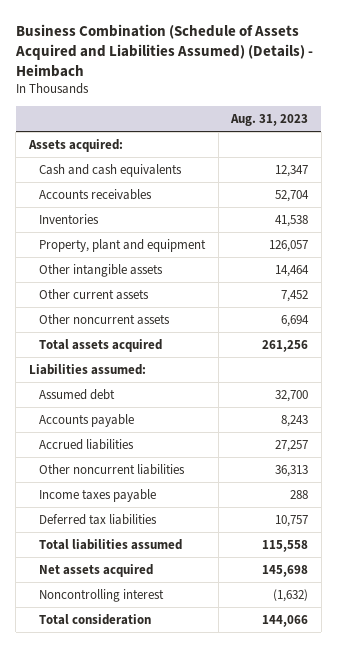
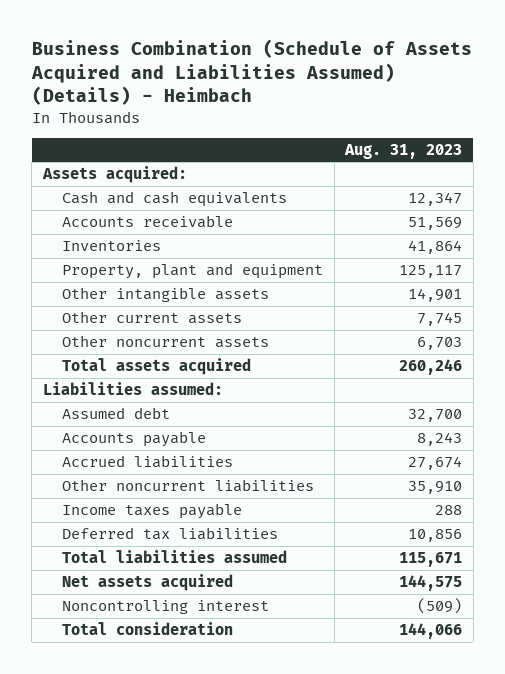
[39,188,153,200] Accounts receivables -> [62,215,234,229] Accounts receivable
[275,189,310,202] 52,704 -> [408,217,463,231] 51,569
[275,214,309,227] 41,538 -> [408,240,463,255] 41,864
[269,239,309,252] 126,057 -> [399,265,463,279] 125,117
[275,264,310,277] 14,464 -> [408,288,463,303] 14,901
[281,289,309,302] 7,452 -> [417,312,463,327] 7,745
[281,314,310,327] 6,694 -> [417,337,463,351] 6,703
[262,339,309,352] 261,256 -> [399,359,463,376] 260,246
[275,439,309,452] 27,257 -> [408,456,463,471] 27,674
[275,464,309,477] 36,313 -> [408,481,463,495] 35,910
[275,514,309,527] 10,757 -> [408,529,463,543] 10,856
[262,539,309,552] 115,558 -> [399,552,463,568] 115,671
[262,564,309,577] 145,698 -> [399,575,463,592] 144,575
[273,588,309,602] (1,632) -> [417,598,463,615] (509)

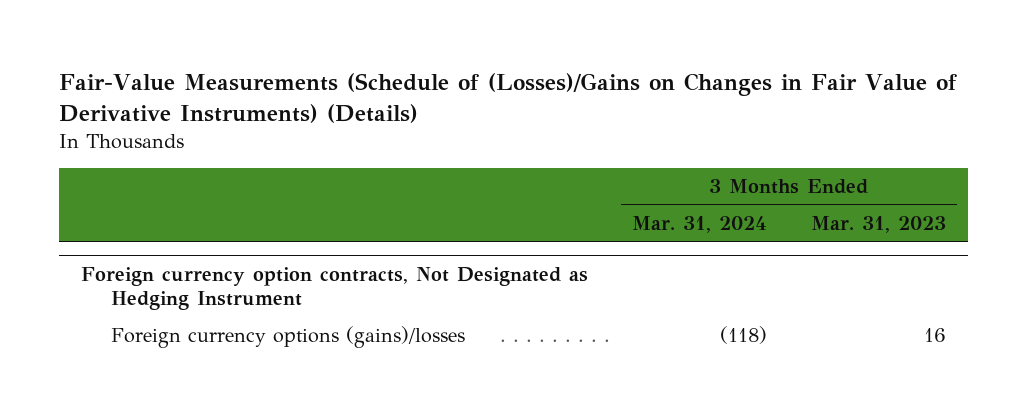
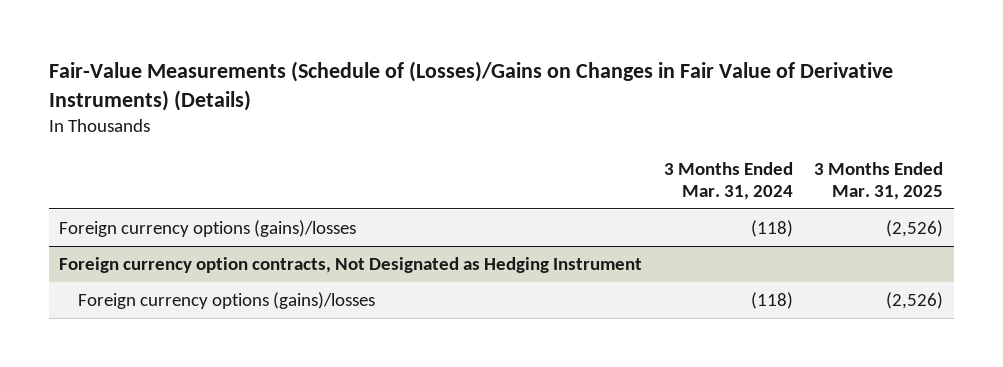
[810,216,946,234] Mar. 31, 2023 -> none
none -> [814,161,944,200] 3 Months Ended Mar. 31, 2025
none -> [59,220,357,238] Foreign currency options (gains)/losses

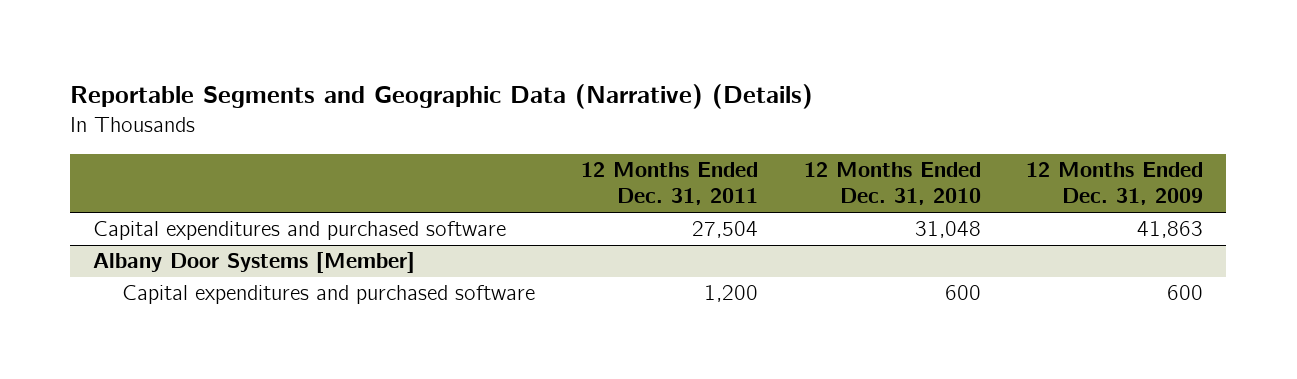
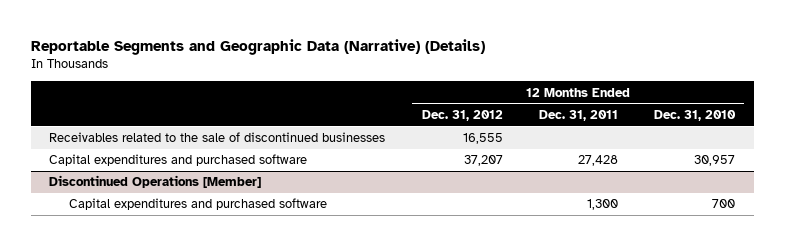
[1026,161,1204,206] 12 Months Ended Dec. 31, 2009 -> none
none -> [421,109,503,121] Dec. 31, 2012
[93,252,416,274] Albany Door Systems [Member] -> none
none -> [49,132,386,143] Receivables related to the sale of discontinued businesses
[691,221,758,239] 27,504 -> [577,155,618,167] 27,428
[914,221,981,239] 31,048 -> [694,155,736,167] 30,957
none -> [49,175,262,189] Discontinued Operations [Member]
[703,285,758,303] 1,200 -> [586,199,618,211] 1,300
[944,285,981,301] 600 -> [712,199,736,209] 700

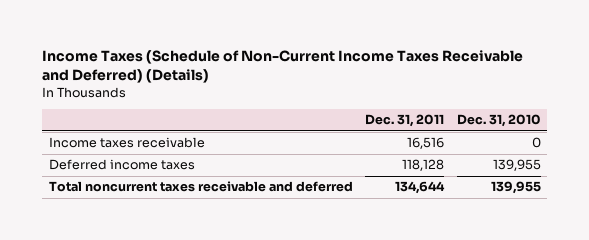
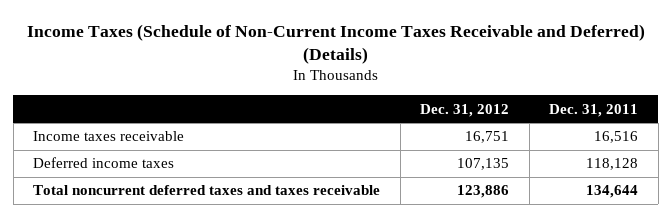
[456,114,541,128] Dec. 31, 2010 -> none
none -> [420,103,510,117] Dec. 31, 2012
[48,181,353,193] Total noncurrent taxes receivable and deferred -> [33,185,381,196] Total noncurrent deferred taxes and taxes receivable

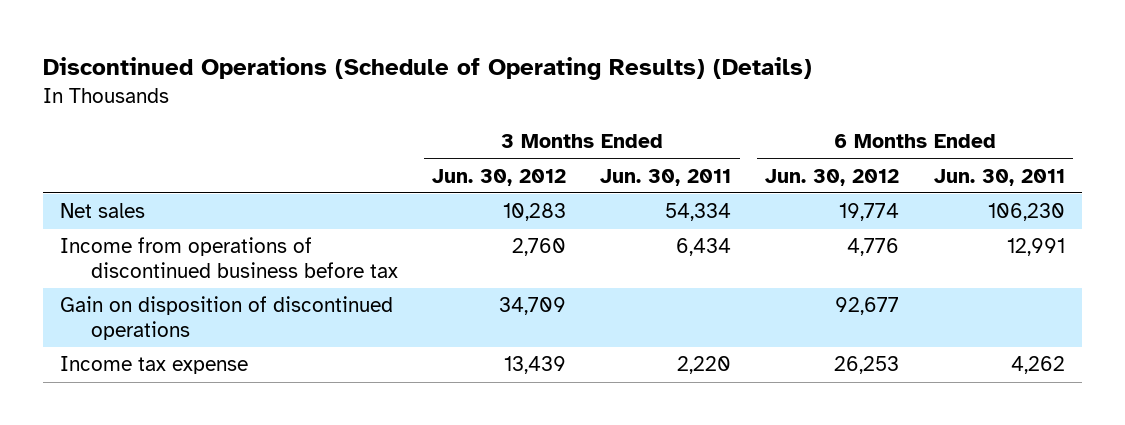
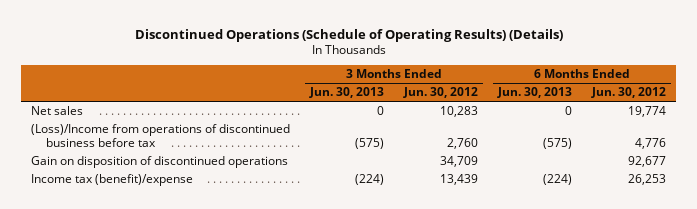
[600,168,732,186] Jun. 30, 2011 -> none
[933,168,1065,186] Jun. 30, 2011 -> none
none -> [309,87,385,99] Jun. 30, 2013
none -> [497,87,573,99] Jun. 30, 2013
[59,237,398,278] Income from operations of discontinued business before tax -> [30,124,290,148] (Loss)/Income from operations of discontinued business before tax
[59,356,248,375] Income tax expense -> [30,174,193,187] Income tax (benefit)/expense

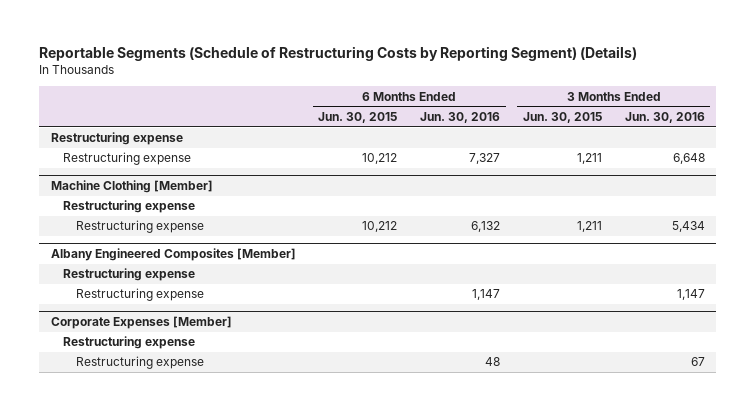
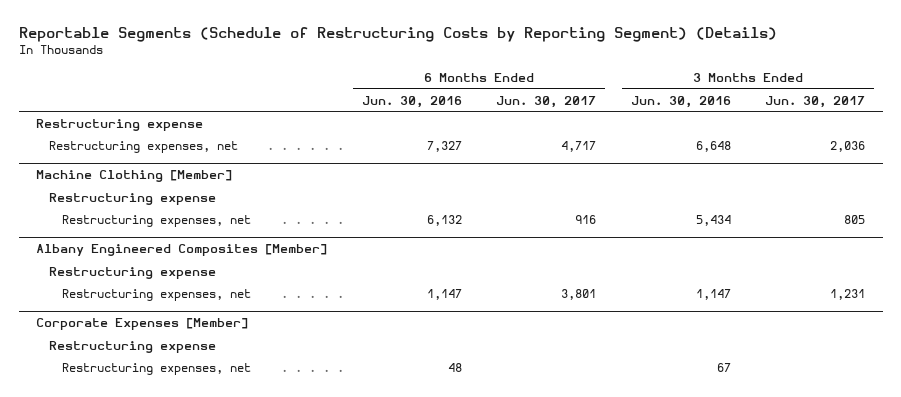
[318,111,398,123] Jun. 30, 2015 -> none
[522,111,602,123] Jun. 30, 2015 -> none
none -> [496,95,597,108] Jun. 30, 2017
none -> [765,95,866,108] Jun. 30, 2017
[63,152,192,166] Restructuring expense -> [48,140,238,153] Restructuring expenses, net
[75,220,204,234] Restructuring expense -> [61,214,251,227] Restructuring expenses, net
[75,288,204,302] Restructuring expense -> [61,288,251,301] Restructuring expenses, net
[75,356,204,370] Restructuring expense -> [61,362,251,375] Restructuring expenses, net

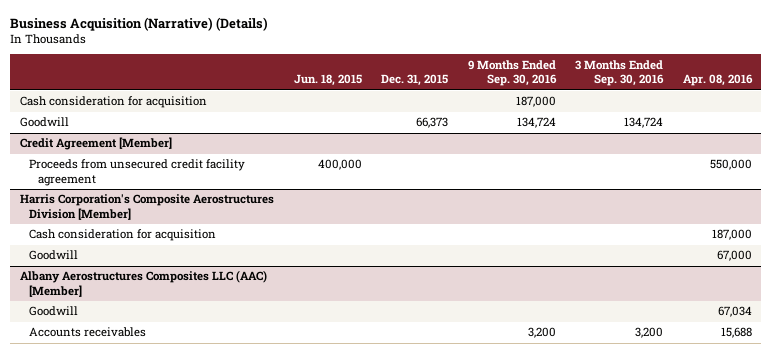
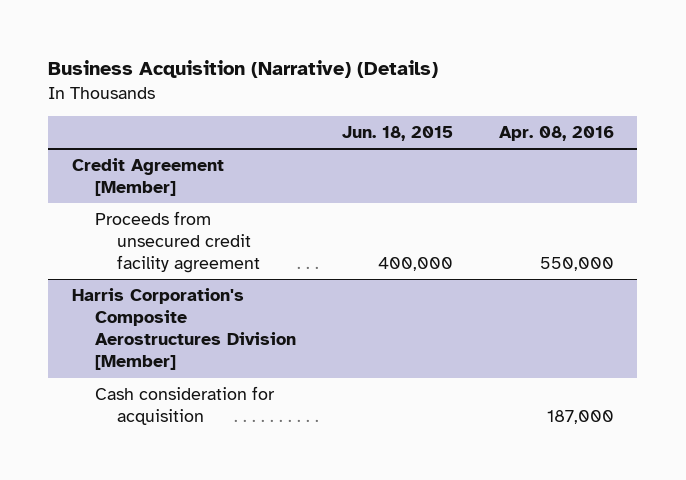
[381,74,449,87] Dec. 31, 2015 -> none
[467,59,557,87] 9 Months Ended Sep. 30, 2016 -> none
[575,59,665,87] 3 Months Ended Sep. 30, 2016 -> none
[20,96,208,109] Cash consideration for acquisition -> none
[20,117,70,128] Goodwill -> none
[28,250,78,261] Goodwill -> none
[20,270,268,297] Albany Aerostructures Composites LLC (AAC) [Member] -> none
[28,306,78,317] Goodwill -> none
[28,327,146,338] Accounts receivables -> none

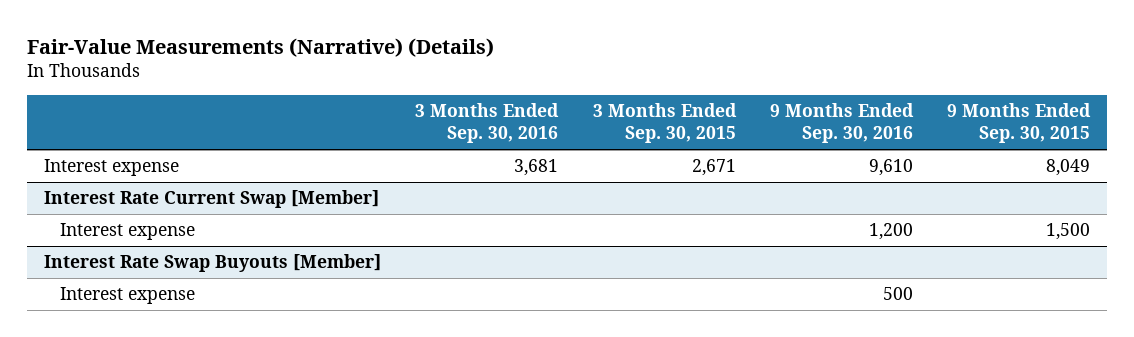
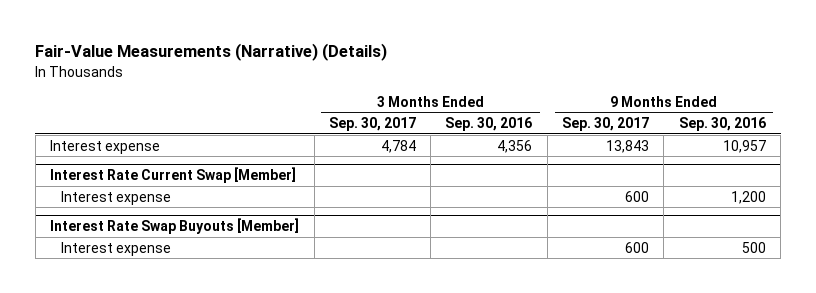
[592,103,737,144] 3 Months Ended Sep. 30, 2015 -> none
[947,103,1092,144] 9 Months Ended Sep. 30, 2015 -> none
none -> [328,117,416,132] Sep. 30, 2017
none -> [562,117,650,132] Sep. 30, 2017
[514,159,559,177] 3,681 -> [497,139,533,153] 4,356
[868,159,913,177] 9,610 -> [722,139,766,153] 10,957

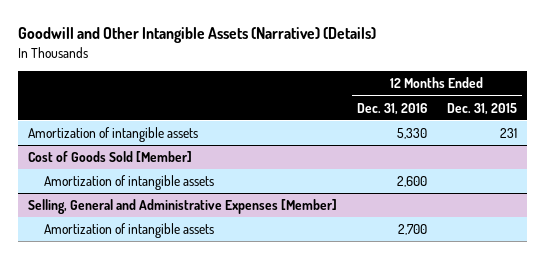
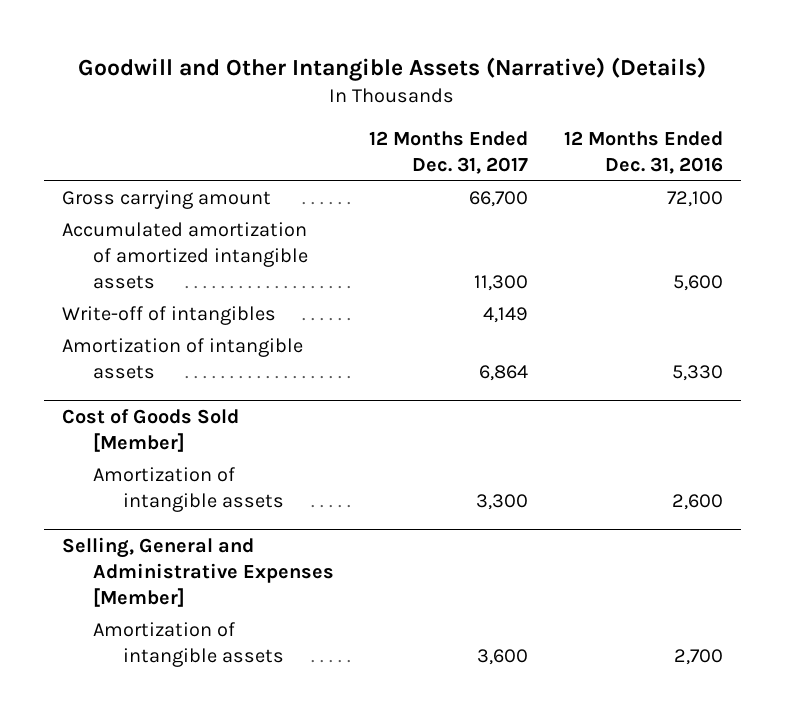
[446,102,517,115] Dec. 31, 2015 -> none
none -> [369,131,529,174] 12 Months Ended Dec. 31, 2017
none -> [61,190,271,210] Gross carrying amount
none -> [61,222,308,290] Accumulated amortization of amortized intangible assets
none -> [61,306,276,326] Write-off of intangibles

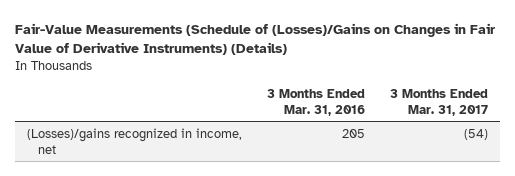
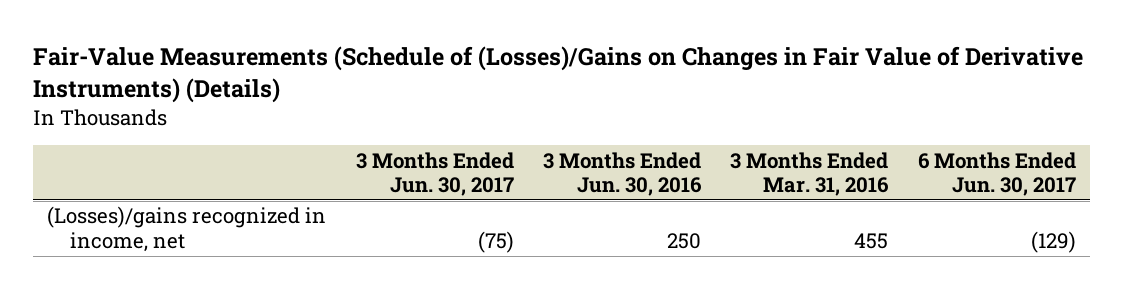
[389,89,488,116] 3 Months Ended Mar. 31, 2017 -> none
none -> [355,151,514,197] 3 Months Ended Jun. 30, 2017
none -> [543,151,703,197] 3 Months Ended Jun. 30, 2016
none -> [917,151,1076,197] 6 Months Ended Jun. 30, 2017
[341,129,365,139] 205 -> [854,232,889,249] 455

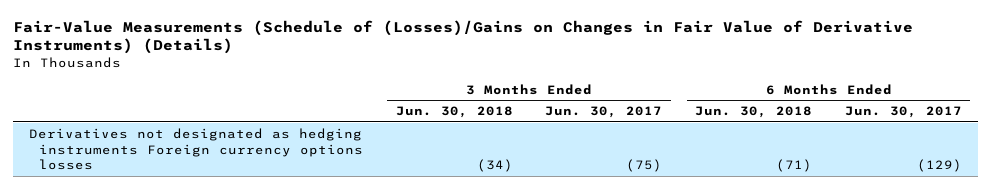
[543,151,703,197] 3 Months Ended Jun. 30, 2016 -> none
[730,151,890,197] 3 Months Ended Mar. 31, 2016 -> none
none -> [395,106,513,119] Jun. 30, 2018
none -> [695,106,813,119] Jun. 30, 2018
[47,206,327,252] (Losses)/gains recognized in income, net -> [29,127,363,171] Derivatives not designated as hedging instruments Foreign currency options losses

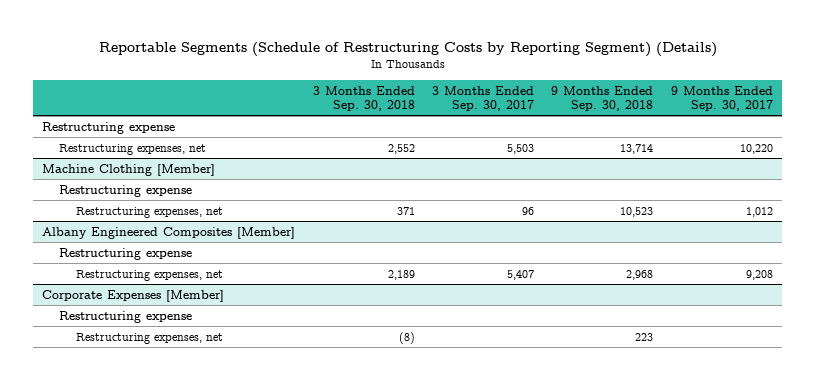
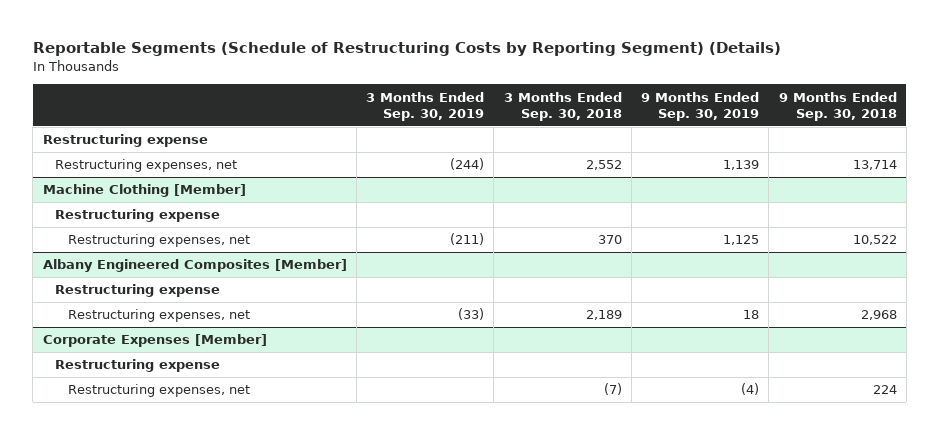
[432,85,535,111] 3 Months Ended Sep. 30, 2017 -> none
[670,85,773,111] 9 Months Ended Sep. 30, 2017 -> none
none -> [366,91,485,122] 3 Months Ended Sep. 30, 2019
none -> [641,91,760,122] 9 Months Ended Sep. 30, 2019
[396,206,415,215] 371 -> [597,235,622,245] 370
[620,206,654,217] 10,523 -> [852,235,897,246] 10,522
[398,331,415,344] (8) -> [603,383,622,396] (7)
[635,332,654,341] 223 -> [872,385,897,395] 224

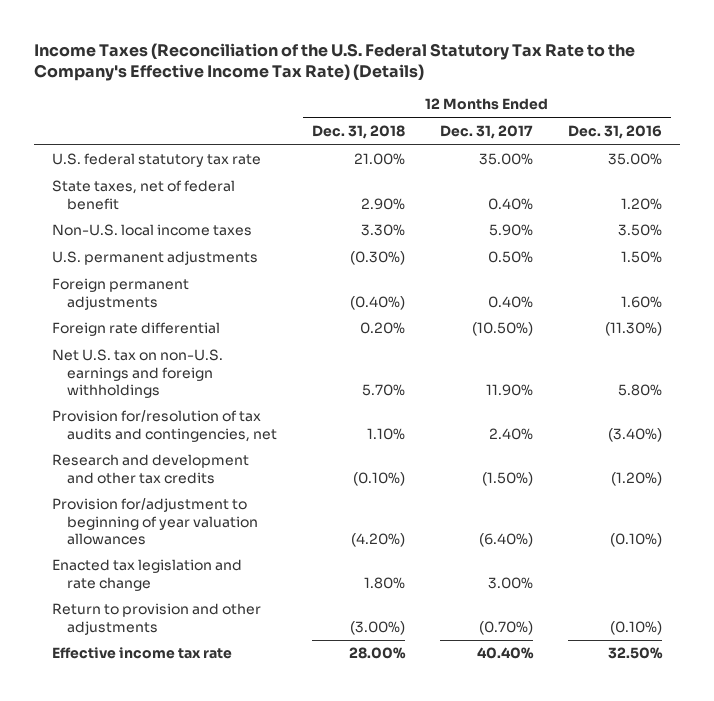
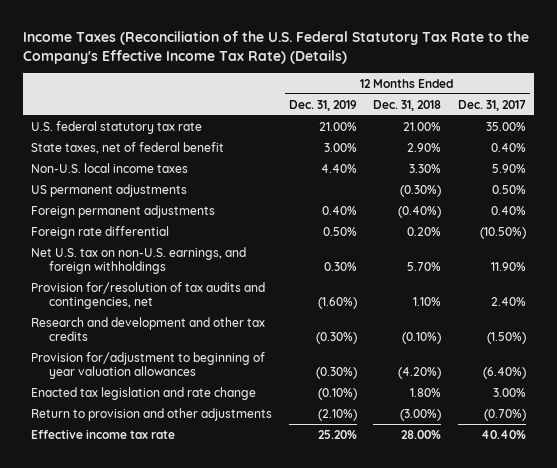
[568,125,663,140] Dec. 31, 2016 -> none
none -> [288,99,357,111] Dec. 31, 2019
[51,251,258,266] U.S. permanent adjustments -> [31,183,188,197] US permanent adjustments
[51,349,223,398] Net U.S. tax on non-U.S. earnings and foreign withholdings -> [31,246,247,275] Net U.S. tax on non-U.S. earnings, and foreign withholdings

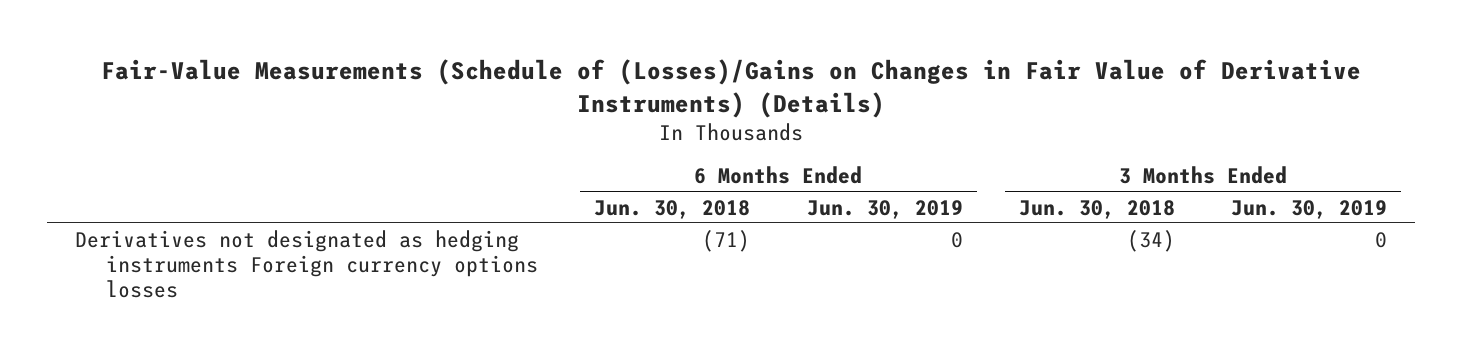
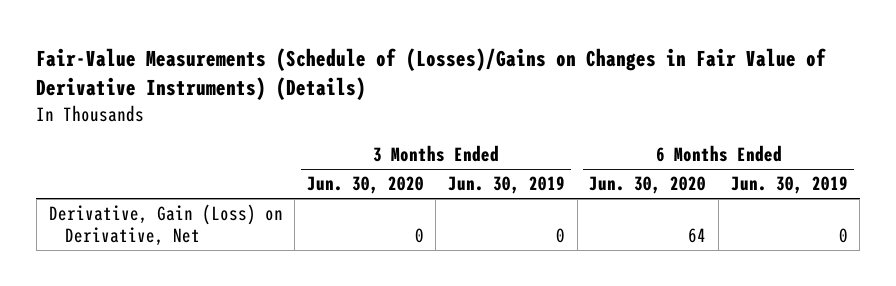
[594,199,751,219] Jun. 30, 2018 -> none
[1018,199,1175,219] Jun. 30, 2018 -> none
none -> [306,176,424,195] Jun. 30, 2020
none -> [589,176,707,195] Jun. 30, 2020
[75,229,539,299] Derivatives not designated as hedging instruments Foreign currency options losses -> [48,204,283,247] Derivative, Gain (Loss) on Derivative, Net

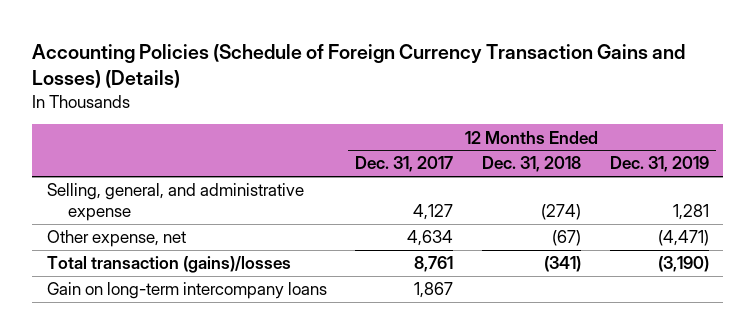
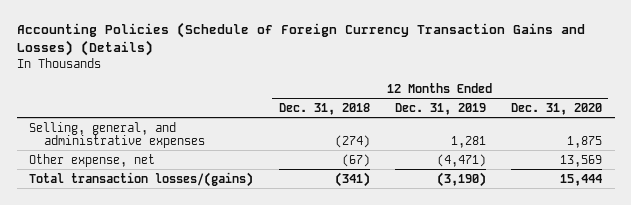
[355,156,454,173] Dec. 31, 2017 -> none
none -> [511,102,603,115] Dec. 31, 2020
[46,183,304,222] Selling, general, and administrative expense -> [29,121,206,148] Selling, general, and administrative expenses
[46,282,327,300] Gain on long-term intercompany loans -> none
[46,256,291,274] Total transaction (gains)/losses -> [29,171,254,187] Total transaction losses/(gains)

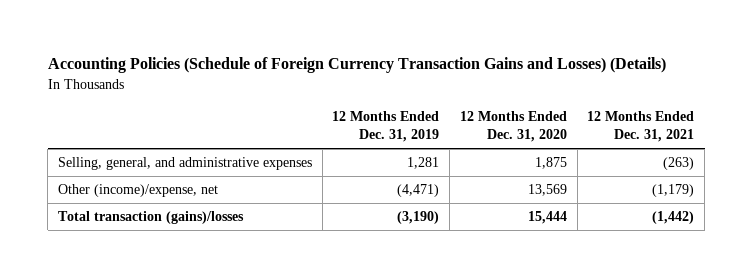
[278,102,370,115] Dec. 31, 2018 -> none
none -> [587,110,695,142] 12 Months Ended Dec. 31, 2021
[29,153,156,167] Other expense, net -> [57,184,218,198] Other (income)/expense, net
[29,171,254,187] Total transaction losses/(gains) -> [57,211,244,225] Total transaction (gains)/losses

